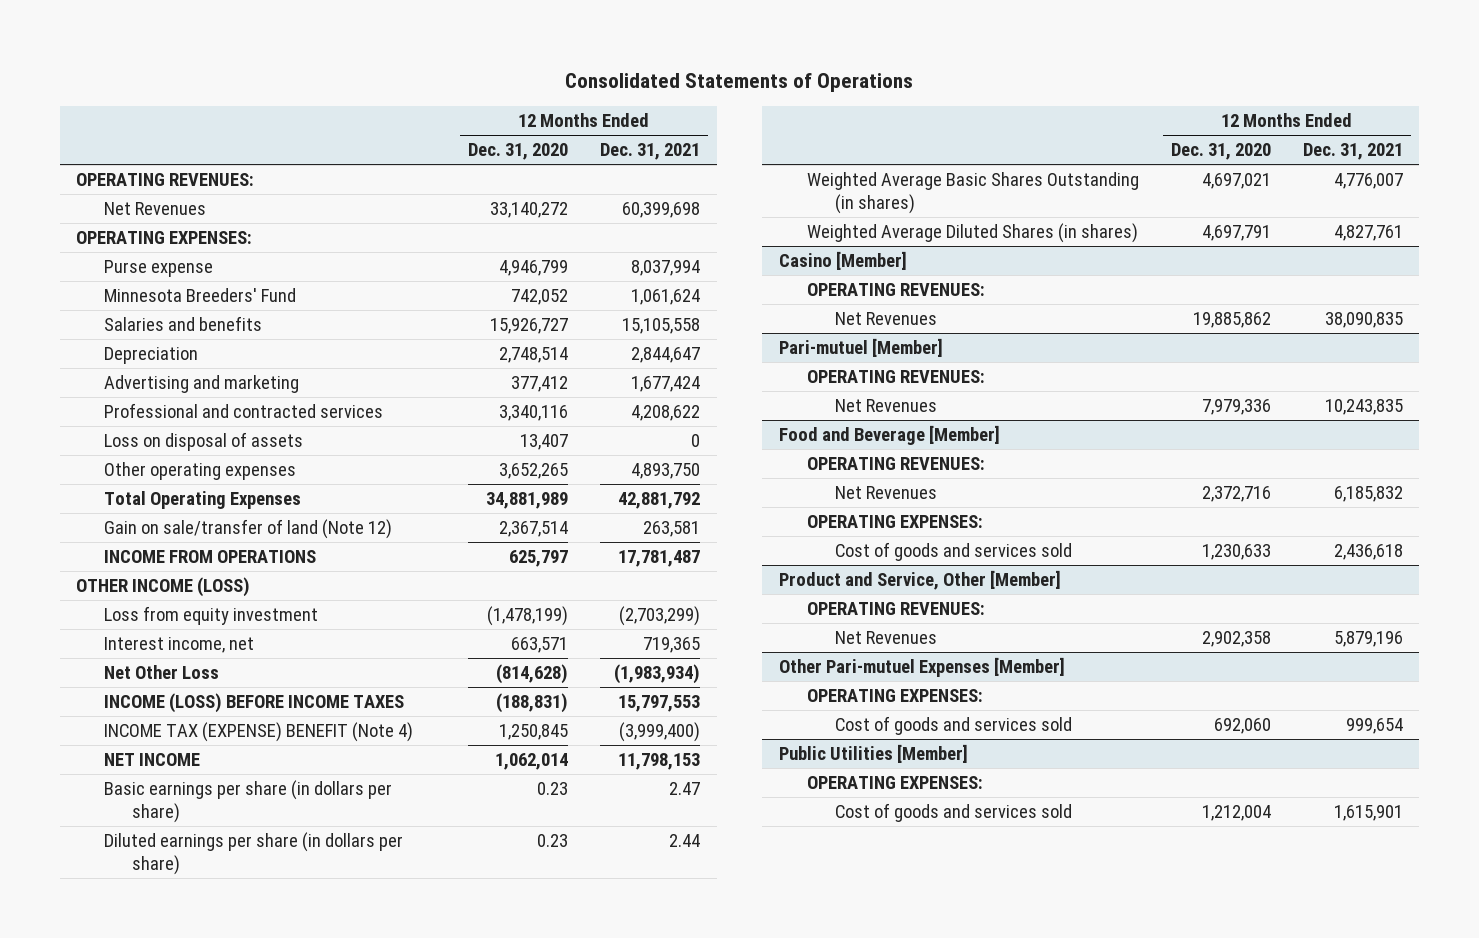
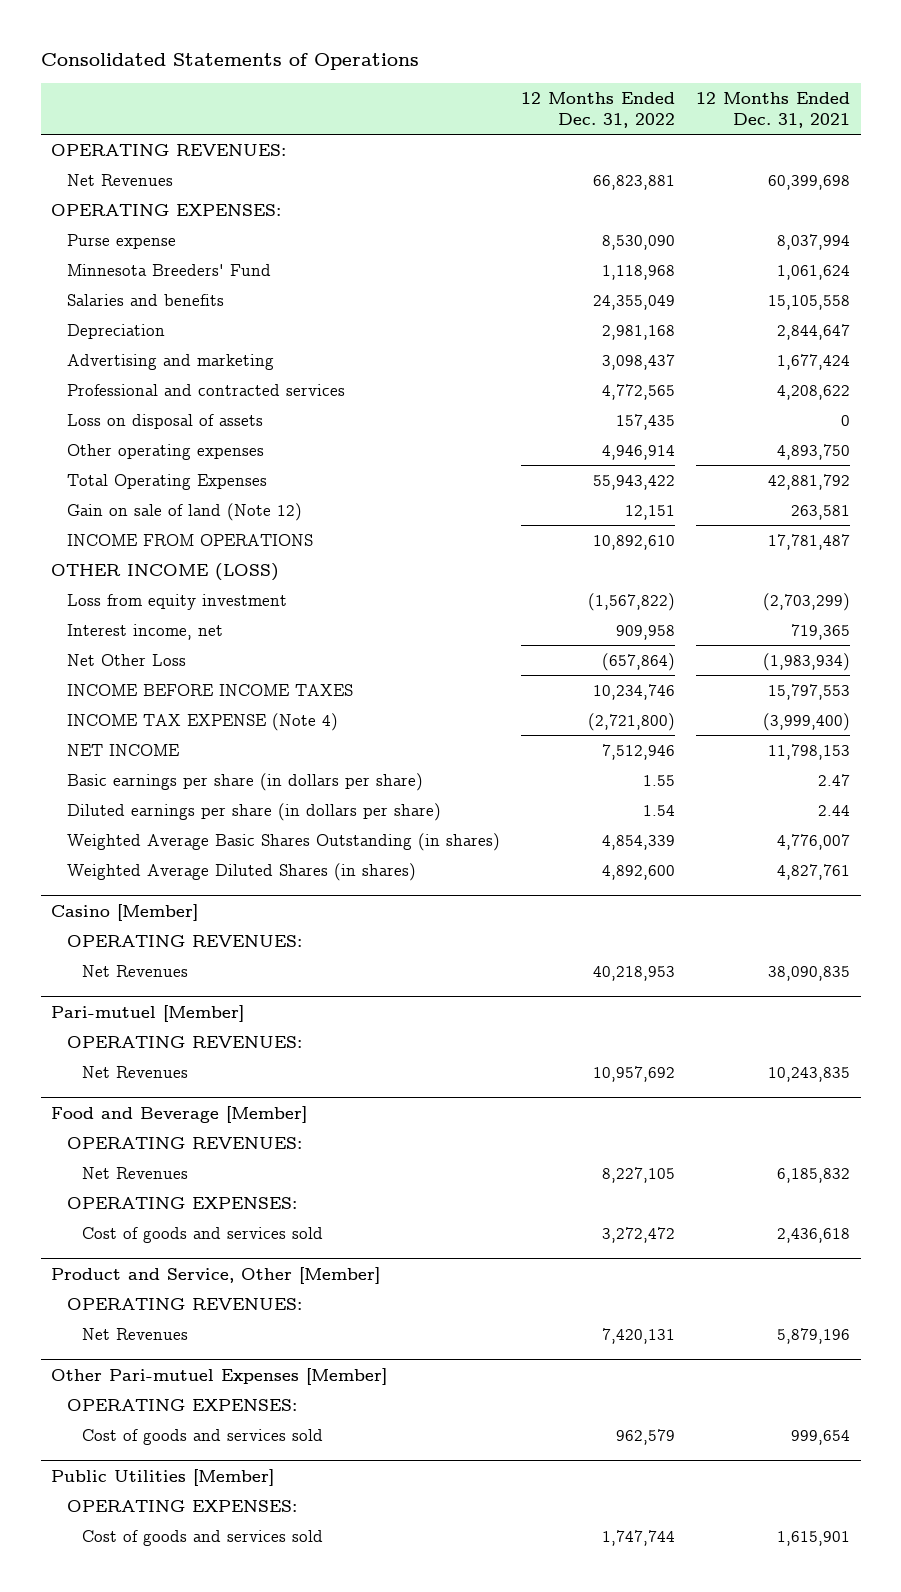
[468,143,569,161] Dec. 31, 2020 -> none
none -> [520,91,675,129] 12 Months Ended Dec. 31, 2022
[104,519,393,540] Gain on sale/transfer of land (Note 12) -> [66,502,302,521] Gain on sale of land (Note 12)
[104,693,405,714] INCOME (LOSS) BEFORE INCOME TAXES -> [66,683,353,696] INCOME BEFORE INCOME TAXES
[104,722,414,743] INCOME TAX (EXPENSE) BENEFIT (Note 4) -> [66,712,338,731] INCOME TAX EXPENSE (Note 4)

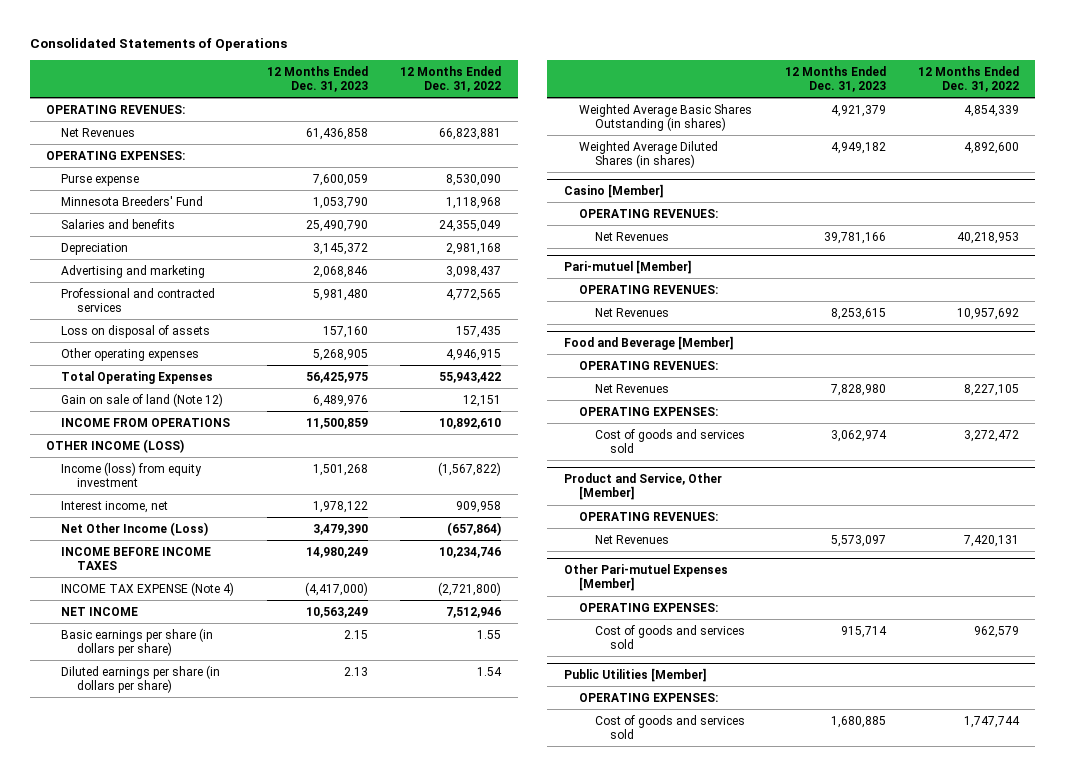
[696,91,851,129] 12 Months Ended Dec. 31, 2021 -> none
none -> [266,65,368,93] 12 Months Ended Dec. 31, 2023
[601,444,675,460] 4,946,914 -> [446,348,502,361] 4,946,915
[66,593,287,610] Loss from equity investment -> [61,461,203,488] Income (loss) from equity investment
[66,653,186,666] Net Other Loss -> [61,521,209,536] Net Other Income (Loss)

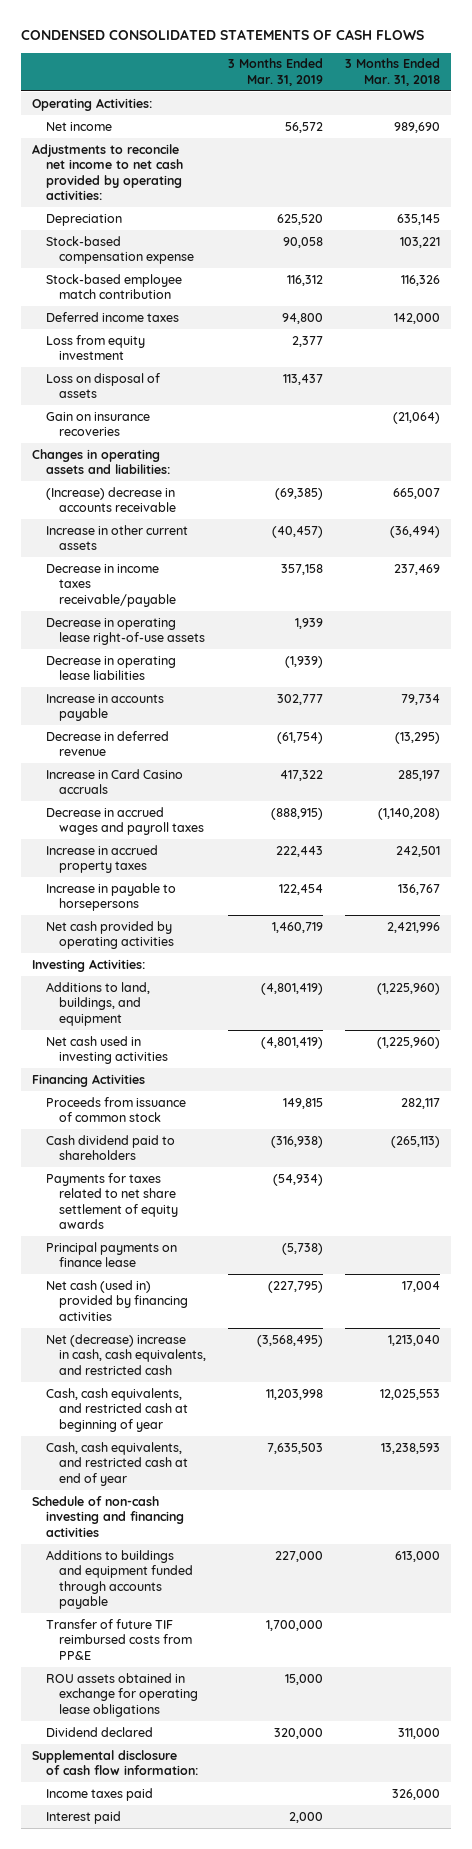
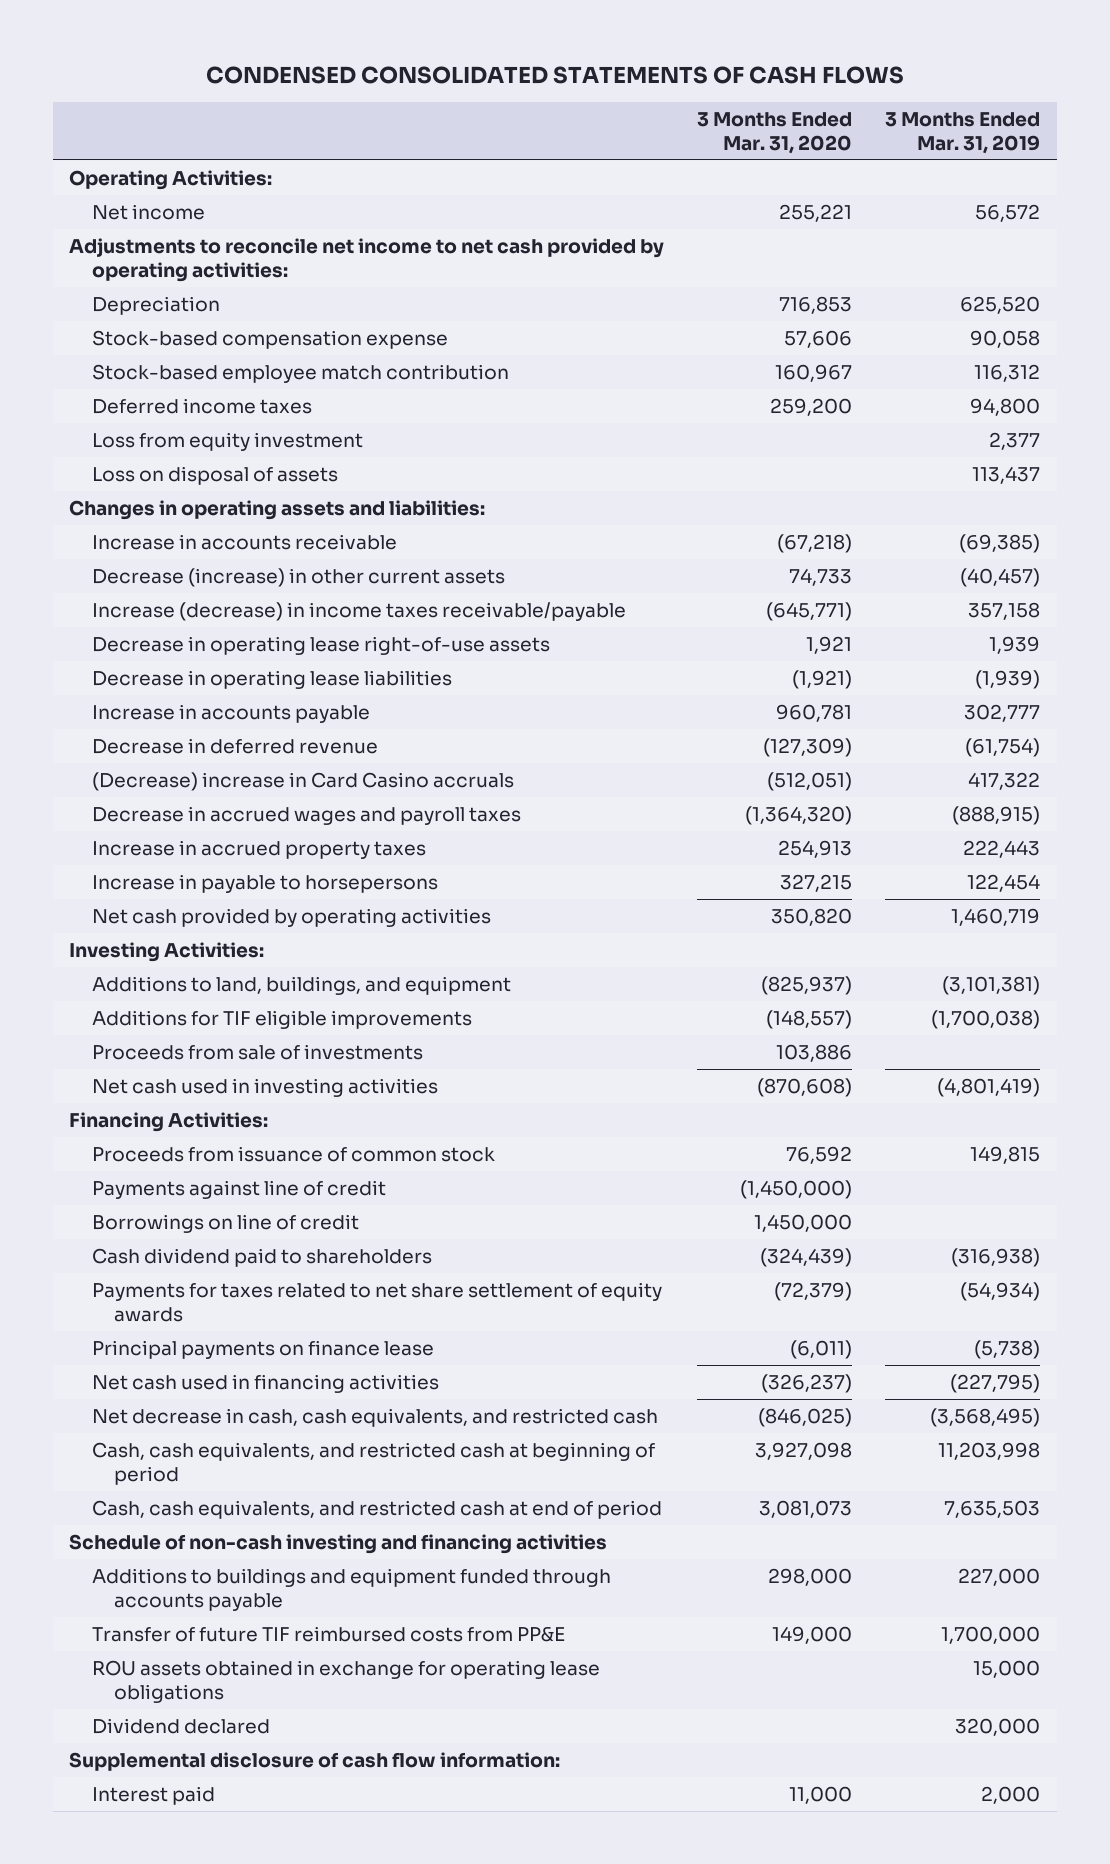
[344,58,440,86] 3 Months Ended Mar. 31, 2018 -> none
none -> [697,112,853,154] 3 Months Ended Mar. 31, 2020
[45,411,150,437] Gain on insurance recoveries -> none
[45,486,177,513] (Increase) decrease in accounts receivable -> [91,534,397,551] Increase in accounts receivable
[45,524,188,551] Increase in other current assets -> [91,568,505,588] Decrease (increase) in other current assets
[45,563,177,607] Decrease in income taxes receivable/payable -> [91,602,626,622] Increase (decrease) in income taxes receivable/payable
[45,768,183,795] Increase in Card Casino accruals -> [91,772,514,792] (Decrease) increase in Card Casino accruals
[261,982,324,995] (4,801,419) -> [942,976,1041,996] (3,101,381)
none -> [91,1010,472,1030] Additions for TIF eligible improvements
none -> [91,1044,423,1061] Proceeds from sale of investments
[32,1073,146,1087] Financing Activities -> [69,1112,269,1133] Financing Activities:
none -> [91,1180,386,1200] Payments against line of credit
none -> [91,1214,359,1234] Borrowings on line of credit
[45,1279,189,1321] Net cash (used in) provided by financing activities -> [91,1374,439,1394] Net cash used in financing activities
[45,1333,207,1375] Net (decrease) increase in cash, cash equivalents, and restricted cash -> [91,1408,658,1428] Net decrease in cash, cash equivalents, and restricted cash
[45,1387,189,1432] Cash, cash equivalents, and restricted cash at beginning of year -> [91,1442,655,1485] Cash, cash equivalents, and restricted cash at beginning of period
[45,1441,189,1486] Cash, cash equivalents, and restricted cash at end of year -> [91,1500,662,1520] Cash, cash equivalents, and restricted cash at end of period
[45,1787,153,1801] Income taxes paid -> none

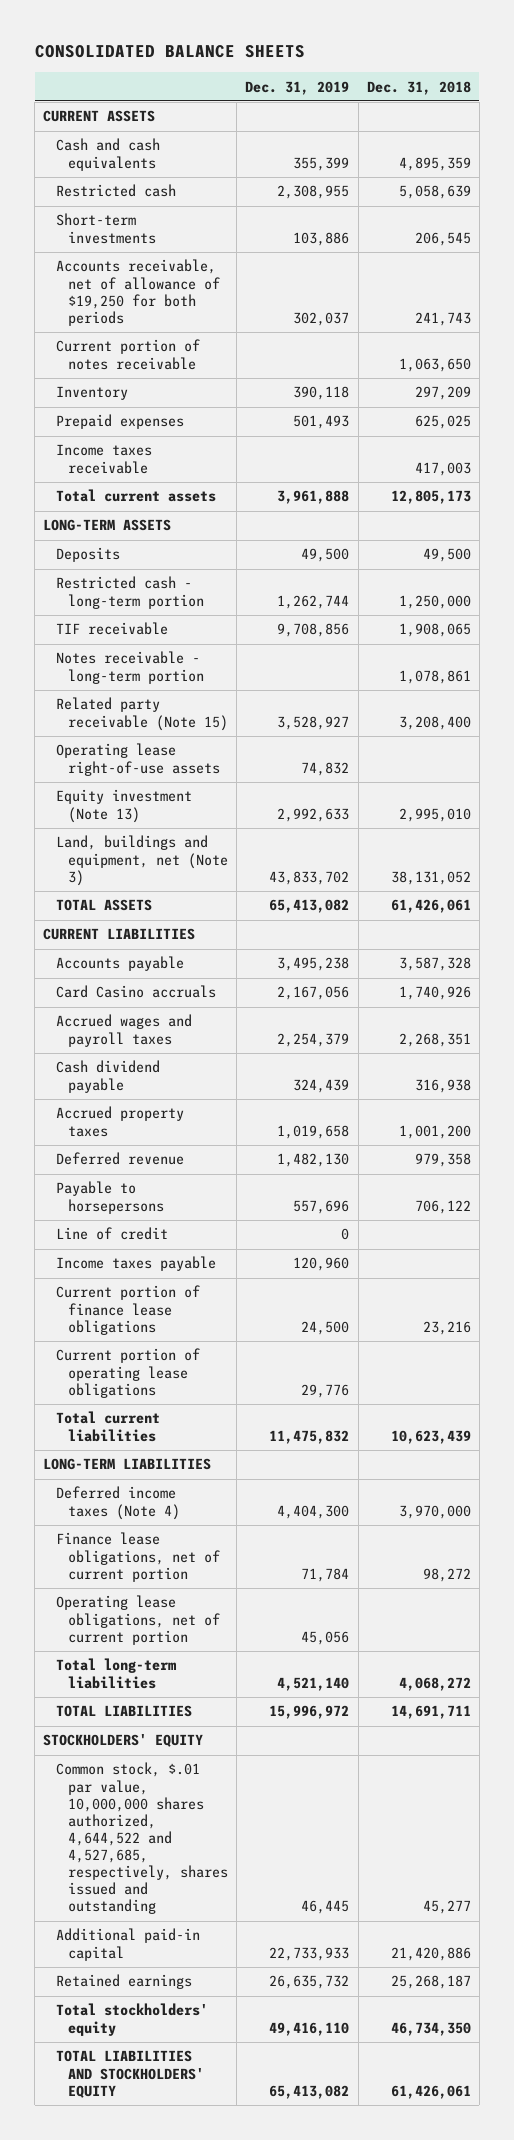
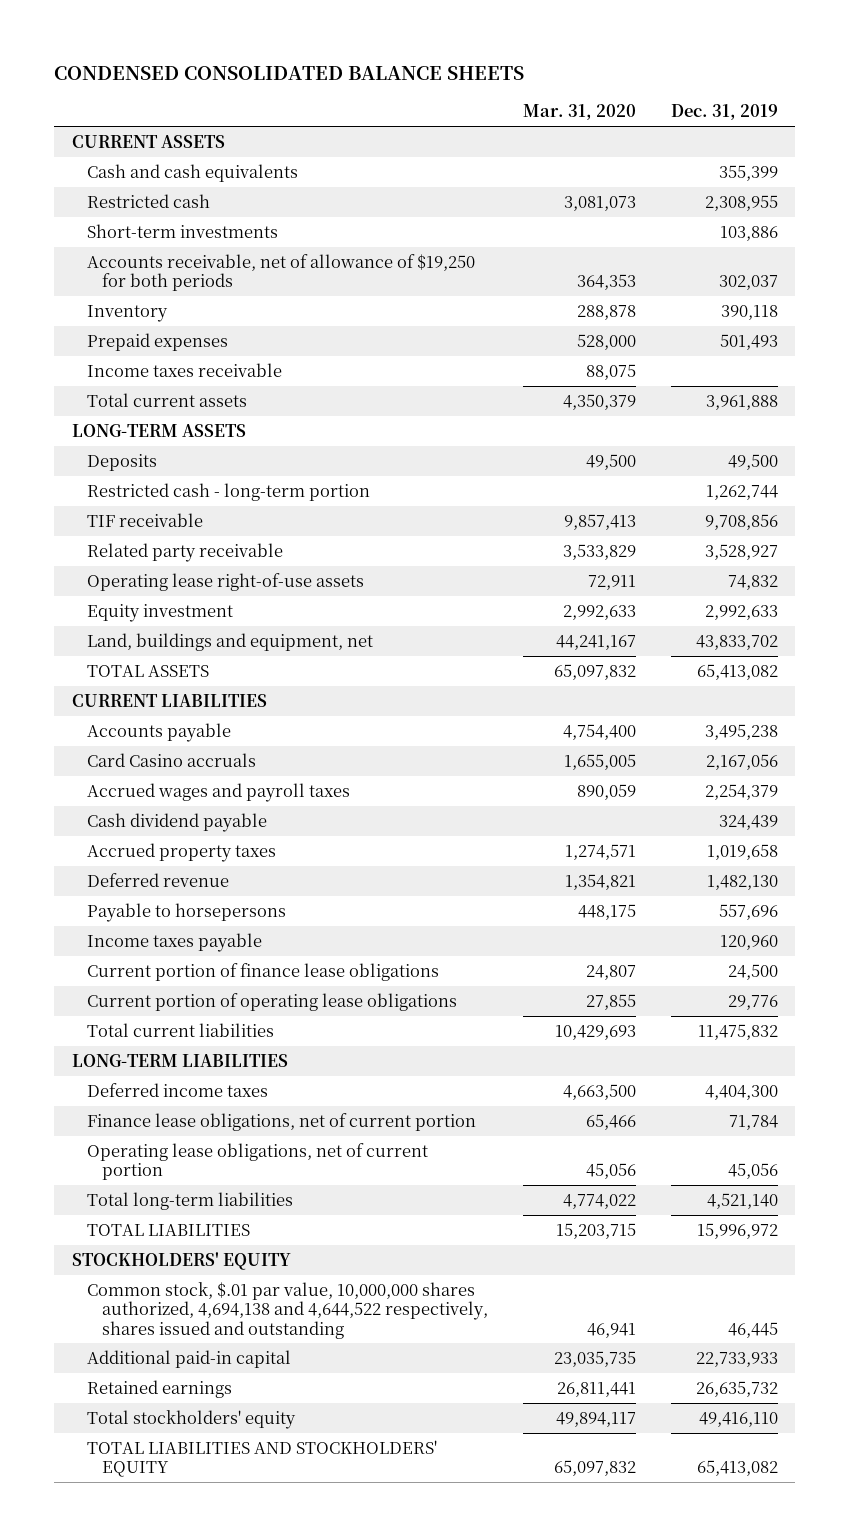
[34,45,305,59] CONSOLIDATED BALANCE SHEETS -> [54,65,525,80] CONDENSED CONSOLIDATED BALANCE SHEETS
[366,80,471,95] Dec. 31, 2018 -> none
none -> [522,104,636,121] Mar. 31, 2020
[55,339,200,370] Current portion of notes receivable -> none
[55,651,205,684] Notes receivable - long-term portion -> none
[55,697,229,731] Related party receivable (Note 15) -> [86,542,283,562] Related party receivable
[55,789,192,823] Equity investment (Note 13) -> [86,603,233,622] Equity investment
[55,835,229,886] Land, buildings and equipment, net (Note 3) -> [86,632,373,651] Land, buildings and equipment, net
[55,1227,168,1241] Line of credit -> none
[55,1486,181,1520] Deferred income taxes (Note 4) -> [86,1082,268,1097] Deferred income taxes
[55,1762,229,1915] Common stock, $.01 par value, 10,000,000 shares authorized, 4,644,522 and 4,527,685, respectively, shares issued and outstanding -> [86,1281,488,1339] Common stock, $.01 par value, 10,000,000 shares authorized, 4,694,138 and 4,644,522 respectively, shares issued and outstanding

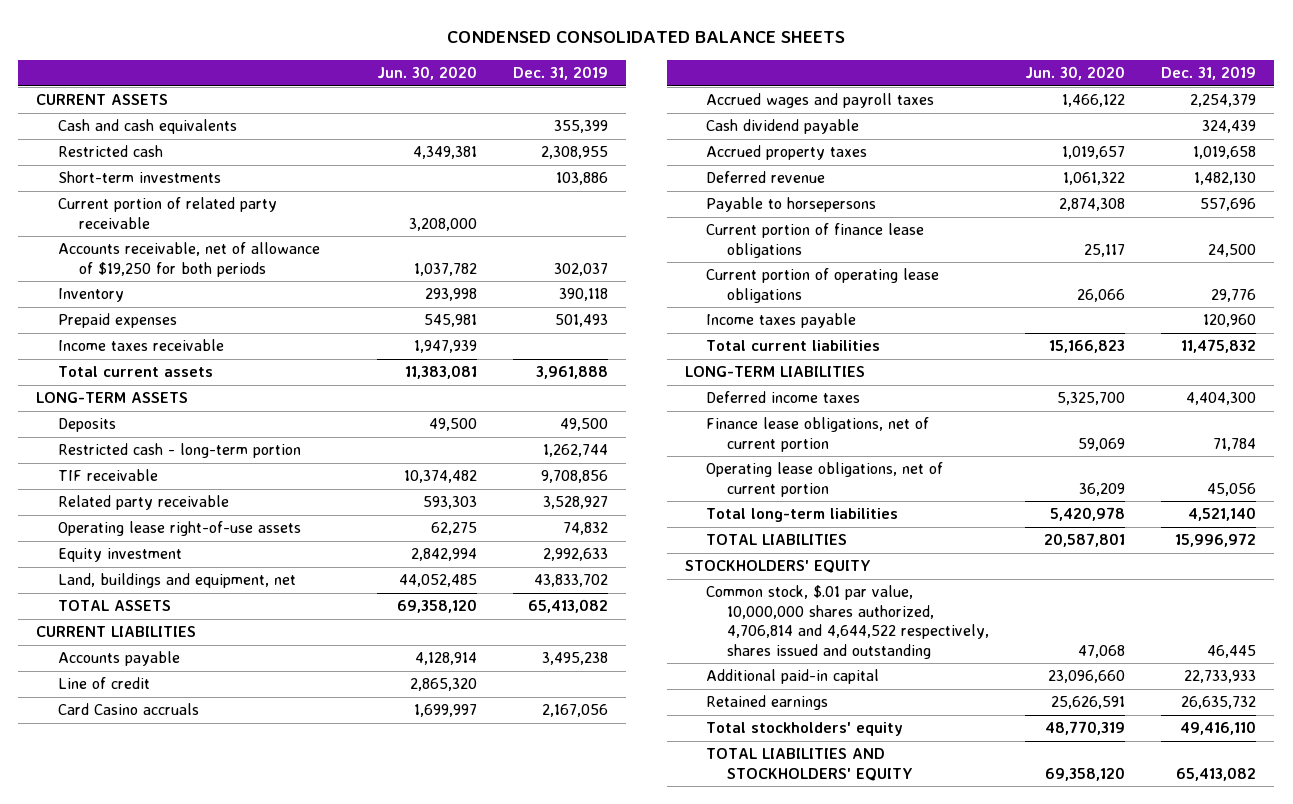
[522,104,636,121] Mar. 31, 2020 -> none
none -> [376,66,477,81] Jun. 30, 2020
none -> [57,197,277,229] Current portion of related party receivable
none -> [57,677,150,690] Line of credit
[86,932,262,952] Income taxes payable -> [705,313,856,329] Income taxes payable
[86,1281,488,1339] Common stock, $.01 par value, 10,000,000 shares authorized, 4,694,138 and 4,644,522 respectively, shares issued and outstanding -> [705,585,989,659] Common stock, $.01 par value, 10,000,000 shares authorized, 4,706,814 and 4,644,522 respectively, shares issued and outstanding

